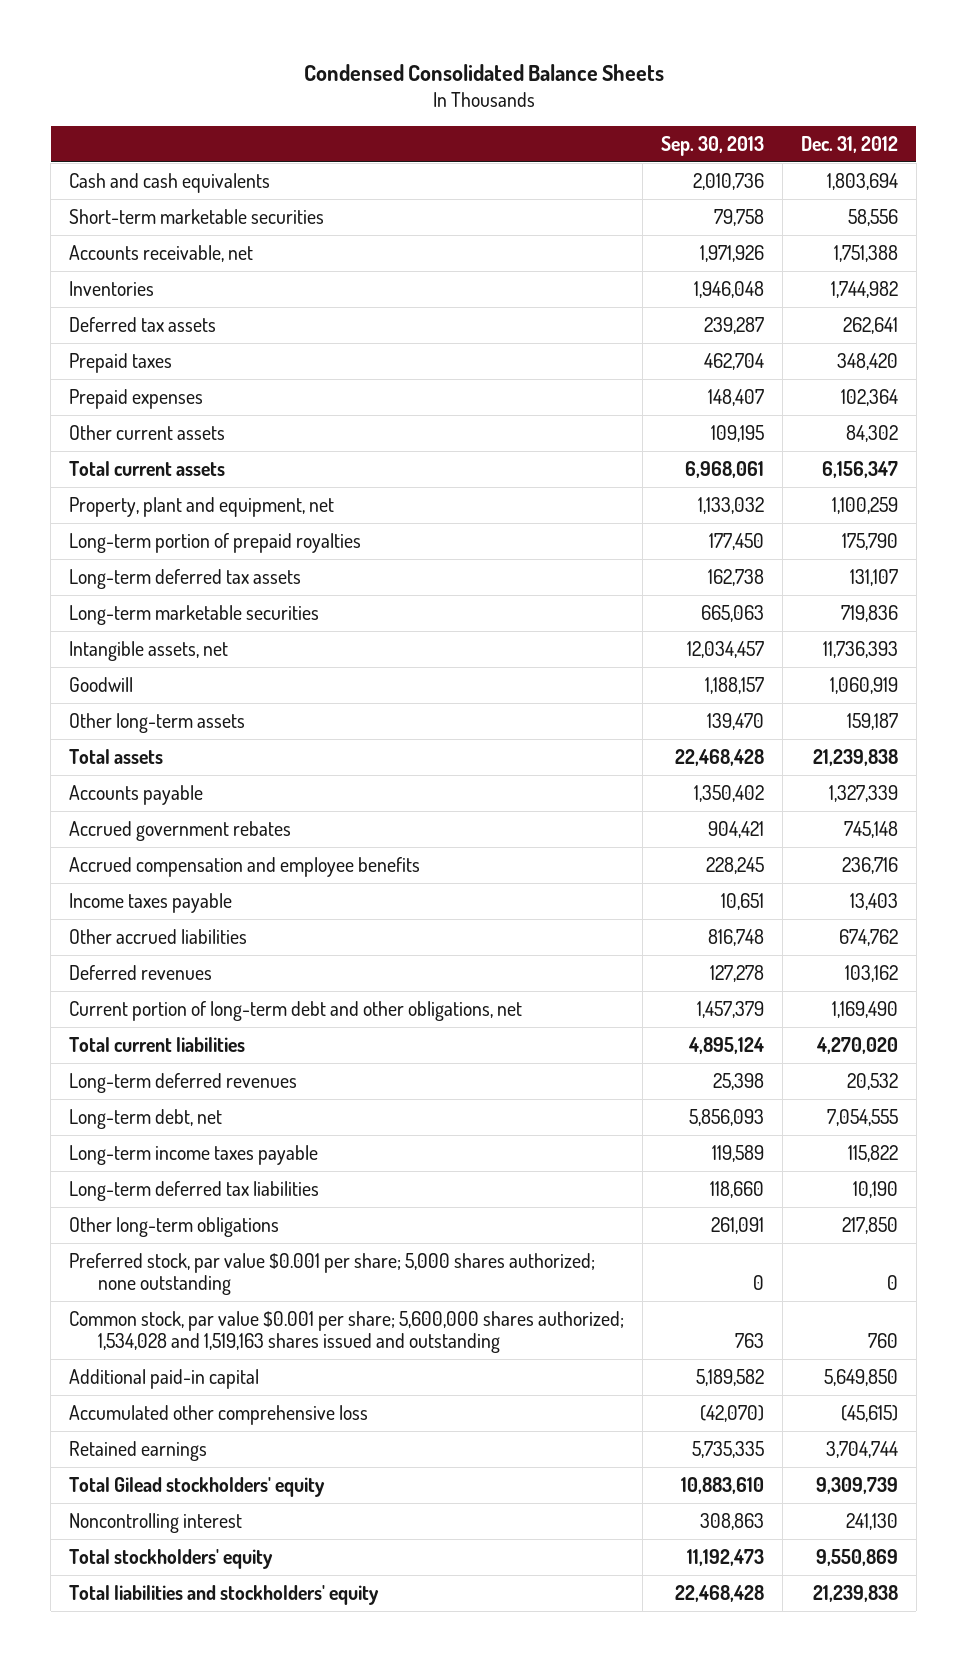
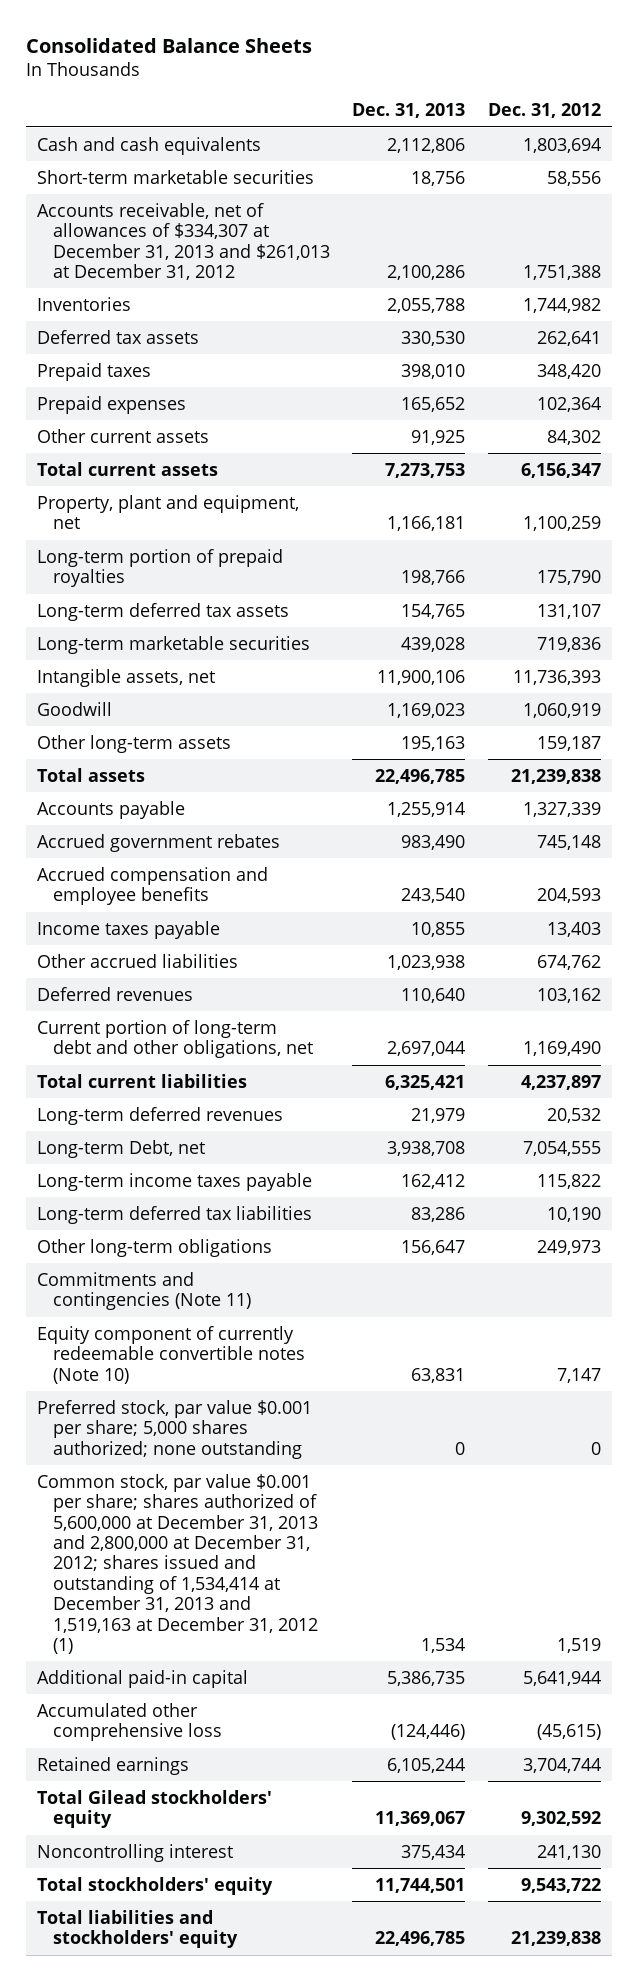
[303,63,664,81] Condensed Consolidated Balance Sheets -> [25,37,312,53] Consolidated Balance Sheets
[661,135,765,156] Sep. 30, 2013 -> none
none -> [352,103,466,119] Dec. 31, 2013
[69,244,254,262] Accounts receivable, net -> [37,202,330,280] Accounts receivable, net of allowances of $334,307 at December 31, 2013 and $261,013 at December 31, 2012
[842,856,899,874] 236,716 -> [536,888,601,904] 204,593
[816,1036,899,1054] 4,270,020 -> [520,1074,601,1090] 4,237,897
[69,1108,223,1129] Long-term debt, net -> [37,1139,206,1158] Long-term Debt, net
[842,1216,899,1234] 217,850 -> [536,1239,601,1255] 249,973
none -> [37,1271,251,1311] Commitments and contingencies (Note 11)
none -> [37,1325,305,1384] Equity component of currently redeemable convertible notes (Note 10)
[69,1310,625,1354] Common stock, par value $0.001 per share; 5,600,000 shares authorized; 1,534,028 and 1,519,163 shares issued and outstanding -> [37,1473,318,1654] Common stock, par value $0.001 per share; shares authorized of 5,600,000 at December 31, 2013 and 2,800,000 at December 31, 2012; shares issued and outstanding of 1,534,414 at December 31, 2013 and 1,519,163 at December 31, 2012 (1)
[868,1333,899,1349] 760 -> [556,1637,601,1653] 1,519
[824,1368,899,1386] 5,649,850 -> [522,1670,601,1686] 5,641,944
[816,1476,899,1494] 9,309,739 -> [520,1811,601,1827] 9,302,592
[816,1548,899,1566] 9,550,869 -> [520,1877,601,1893] 9,543,722

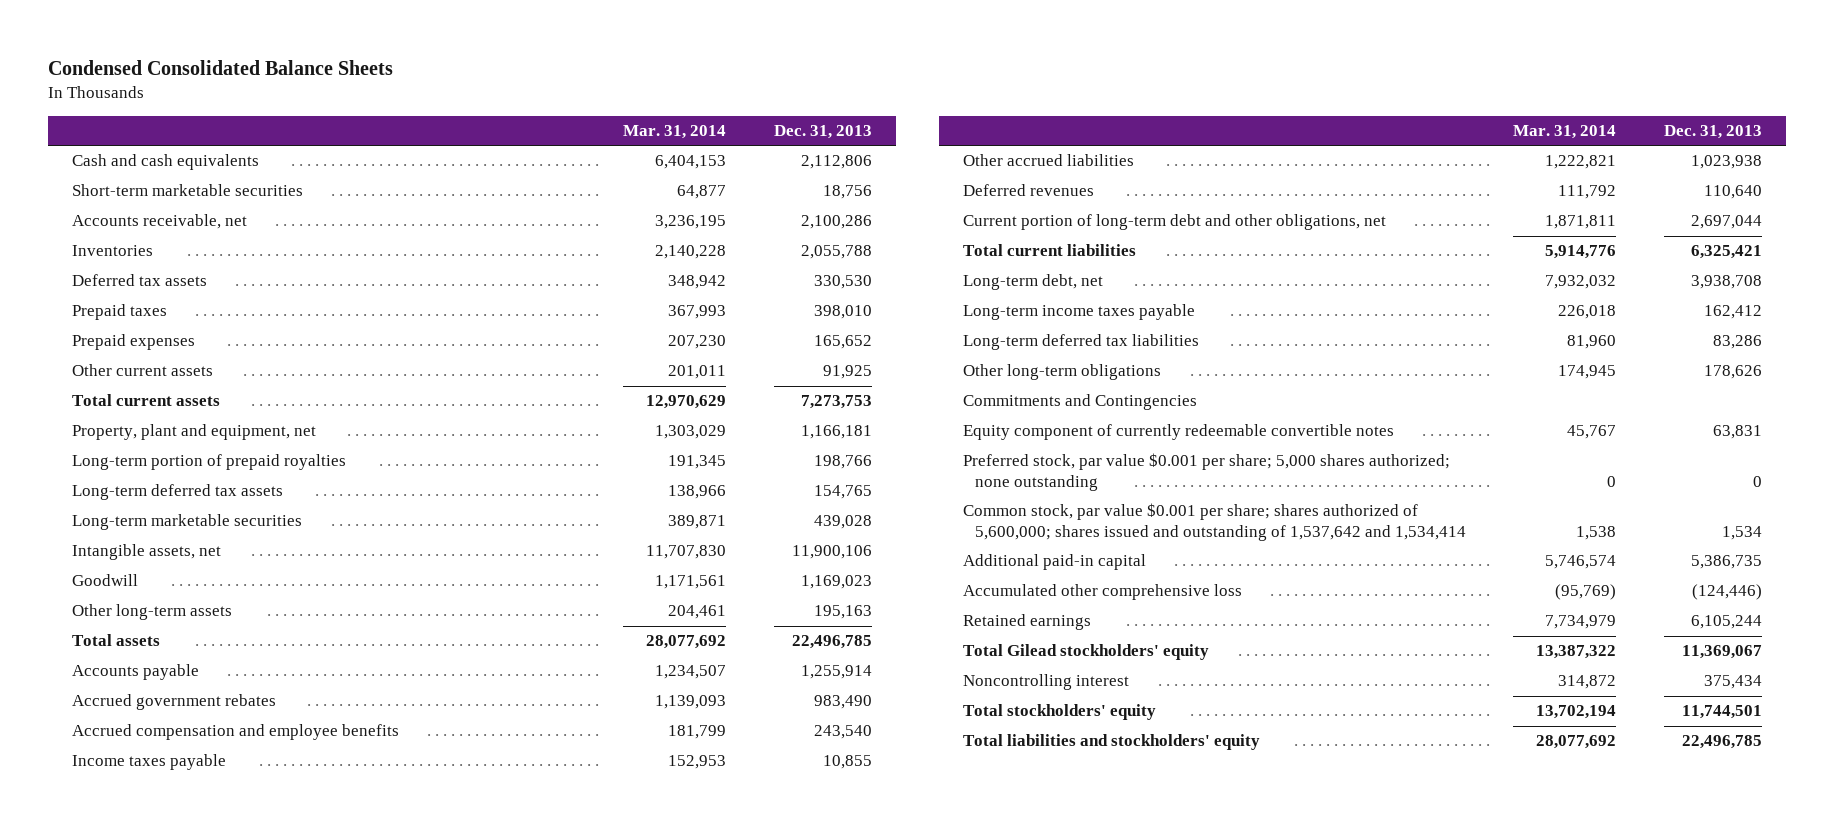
[25,37,312,53] Consolidated Balance Sheets -> [48,60,394,76] Condensed Consolidated Balance Sheets
[487,103,601,119] Dec. 31, 2012 -> none
none -> [623,125,727,140] Mar. 31, 2014
[37,202,330,280] Accounts receivable, net of allowances of $334,307 at December 31, 2013 and $261,013 at December 31, 2012 -> [72,214,248,230] Accounts receivable, net
[37,1106,284,1125] Long-term deferred revenues -> none
[37,1139,206,1158] Long-term Debt, net -> [962,274,1103,291] Long-term debt, net
[401,1239,466,1255] 156,647 -> [1704,365,1763,380] 178,626
[37,1271,251,1311] Commitments and contingencies (Note 11) -> [962,394,1197,411] Commitments and Contingencies
[37,1325,305,1384] Equity component of currently redeemable convertible notes (Note 10) -> [962,424,1394,441] Equity component of currently redeemable convertible notes
[37,1473,318,1654] Common stock, par value $0.001 per share; shares authorized of 5,600,000 at December 31, 2013 and 2,800,000 at December 31, 2012; shares issued and outstanding of 1,534,414 at December 31, 2013 and 1,519,163 at December 31, 2012 (1) -> [962,503,1466,542] Common stock, par value $0.001 per share; shares authorized of 5,600,000; shares issued and outstanding of 1,537,642 and 1,534,414

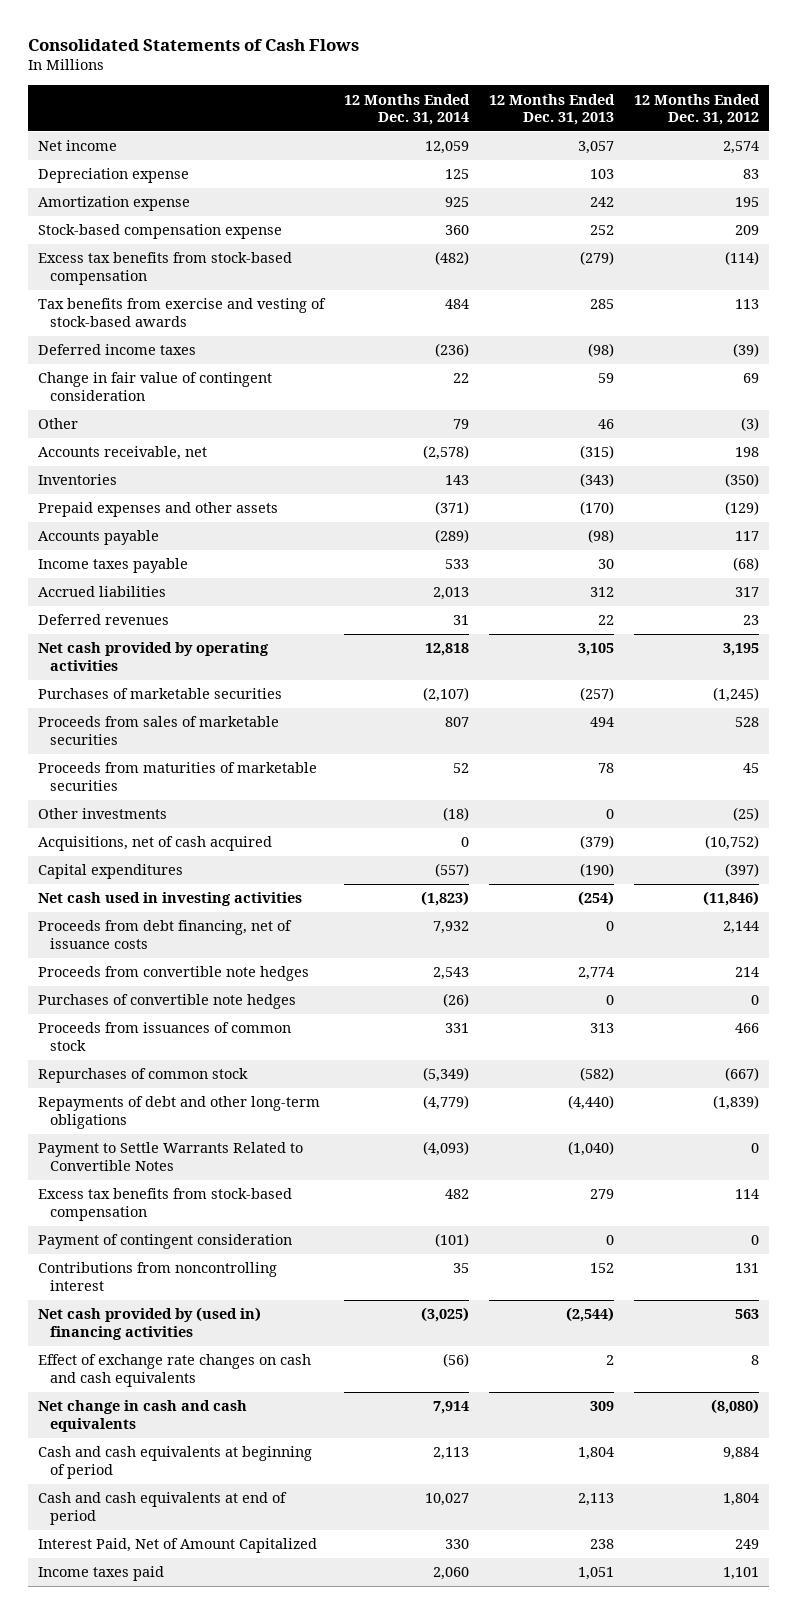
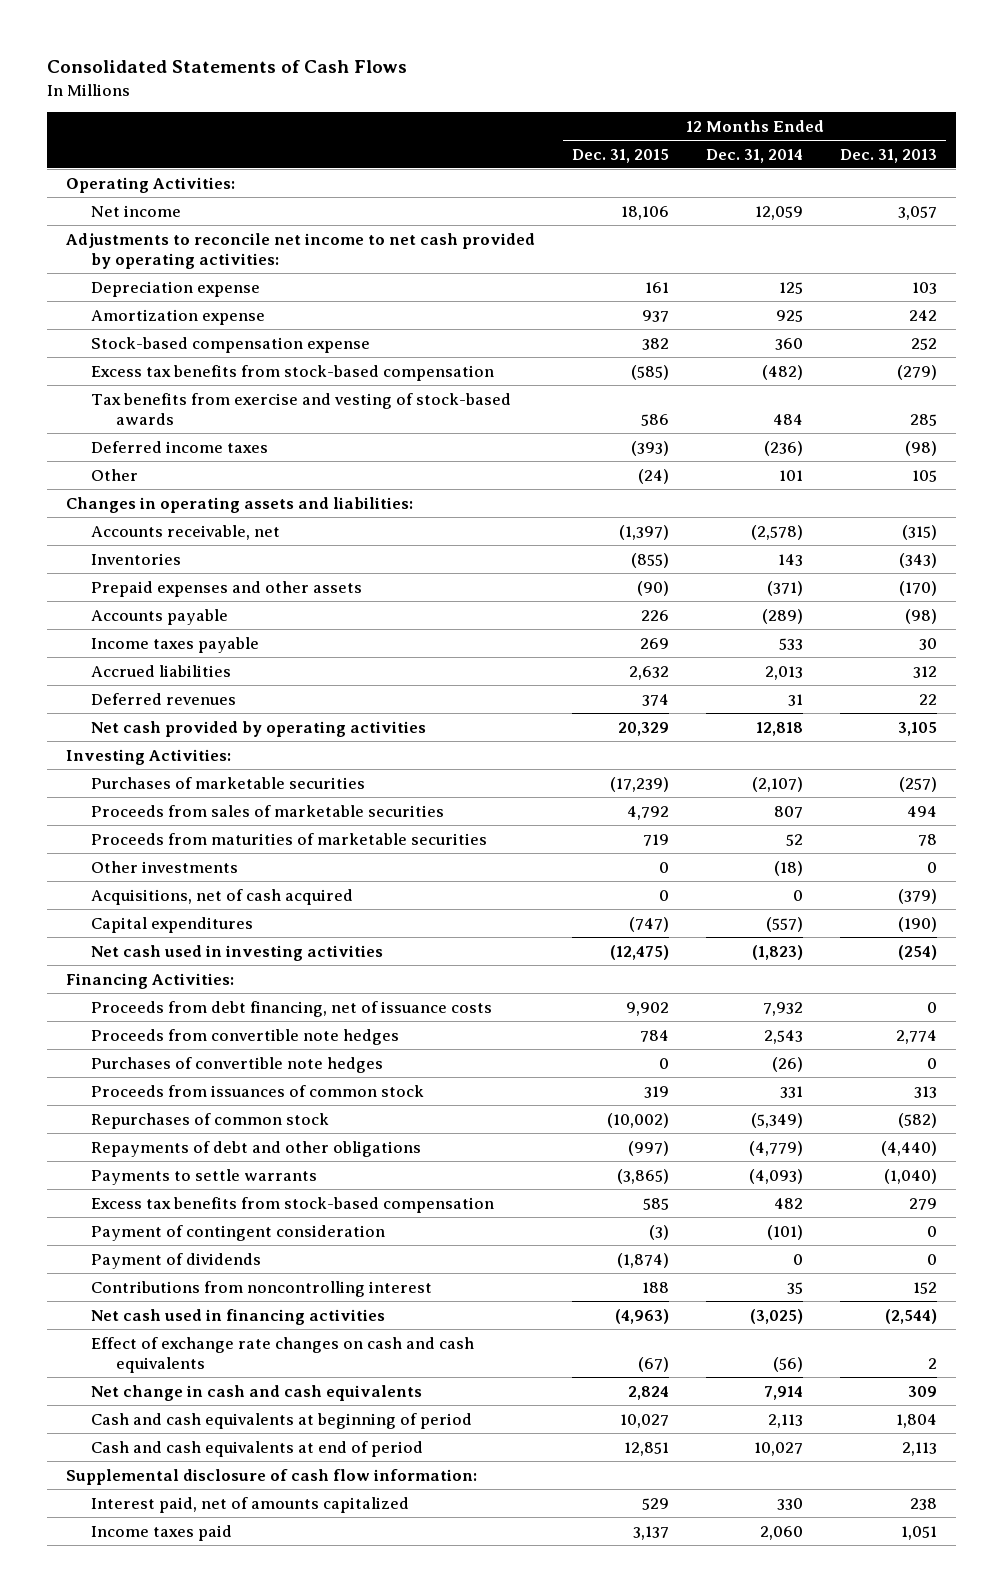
[634,93,761,125] 12 Months Ended Dec. 31, 2012 -> none
none -> [571,148,669,163] Dec. 31, 2015
none -> [65,176,235,193] Operating Activities:
none -> [65,232,535,269] Adjustments to reconcile net income to net cash provided by operating activities:
[37,372,272,401] Change in fair value of contingent consideration -> none
[453,419,470,430] 79 -> [779,469,804,481] 101
[598,419,615,430] 46 -> [912,469,938,482] 105
none -> [65,496,413,513] Changes in operating assets and liabilities:
none -> [65,748,231,765] Investing Activities:
none -> [65,972,234,989] Financing Activities:
[37,1096,320,1129] Repayments of debt and other long-term obligations -> [90,1140,421,1157] Repayments of debt and other obligations
[37,1142,303,1171] Payment to Settle Warrants Related to Convertible Notes -> [90,1168,317,1185] Payments to settle warrants
none -> [90,1252,261,1269] Payment of dividends
[37,1307,261,1340] Net cash provided by (used in) financing activities -> [90,1308,385,1325] Net cash used in financing activities
none -> [65,1468,477,1485] Supplemental disclosure of cash flow information:
[37,1538,317,1554] Interest Paid, Net of Amount Capitalized -> [90,1496,409,1513] Interest paid, net of amounts capitalized

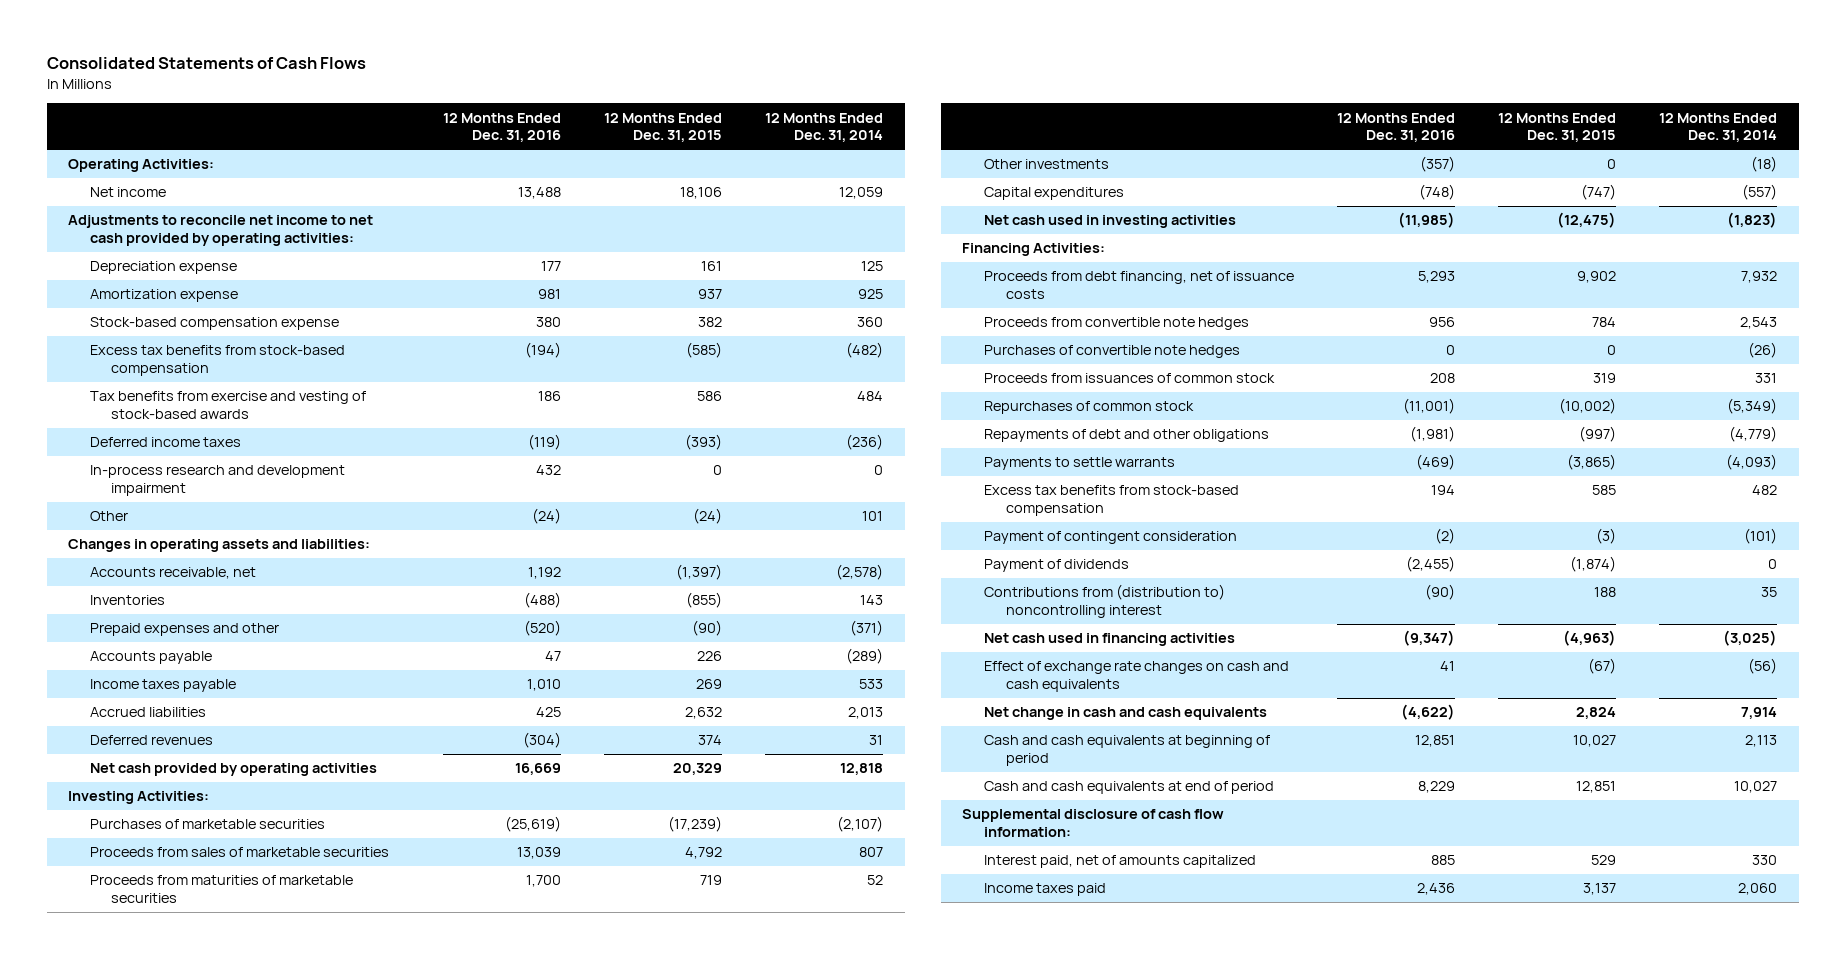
[840,148,938,163] Dec. 31, 2013 -> none
none -> [442,112,561,143] 12 Months Ended Dec. 31, 2016
none -> [89,465,345,497] In-process research and development impairment
[90,580,362,597] Prepaid expenses and other assets -> [89,623,279,637] Prepaid expenses and other
[90,888,353,905] Acquisitions, net of cash acquired -> none
[90,1280,432,1297] Contributions from noncontrolling interest -> [984,584,1226,619] Contributions from (distribution to) noncontrolling interest

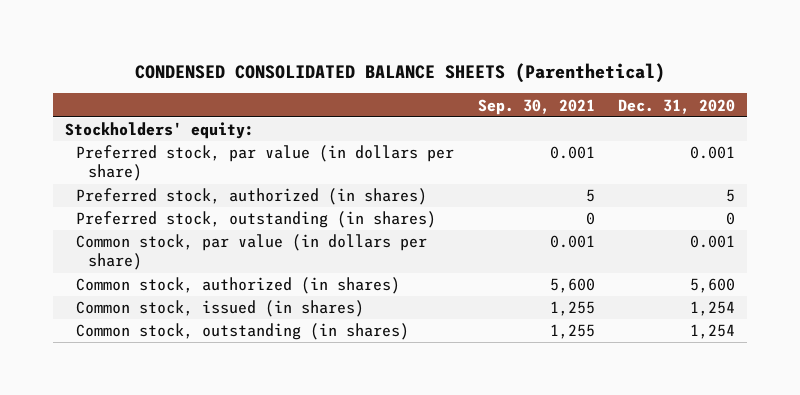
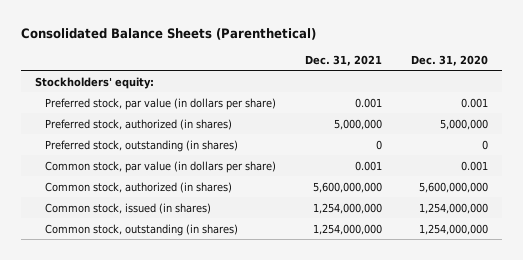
[134,62,665,83] CONDENSED CONSOLIDATED BALANCE SHEETS (Parenthetical) -> [20,28,316,41] Consolidated Balance Sheets (Parenthetical)
[477,98,595,115] Sep. 30, 2021 -> none
none -> [304,54,382,66] Dec. 31, 2021
[725,189,735,203] 5 -> [439,118,488,130] 5,000,000
[689,278,735,294] 5,600 -> [418,181,488,193] 5,600,000,000
[689,301,735,317] 1,254 -> [418,202,488,214] 1,254,000,000
[689,324,735,340] 1,254 -> [418,223,488,235] 1,254,000,000

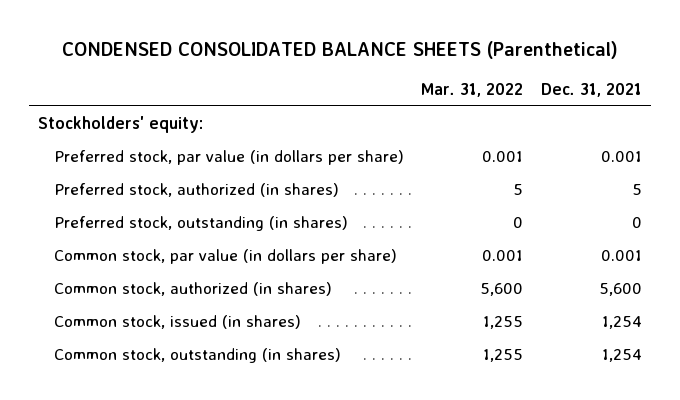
[20,28,316,41] Consolidated Balance Sheets (Parenthetical) -> [61,40,618,59] CONDENSED CONSOLIDATED BALANCE SHEETS (Parenthetical)
[410,54,488,66] Dec. 31, 2020 -> none
none -> [421,83,524,98] Mar. 31, 2022
[333,118,382,130] 5,000,000 -> [631,184,642,196] 5
[312,181,382,193] 5,600,000,000 -> [598,283,642,297] 5,600
[312,202,382,214] 1,254,000,000 -> [601,316,642,330] 1,254
[312,223,382,235] 1,254,000,000 -> [601,349,642,363] 1,254

